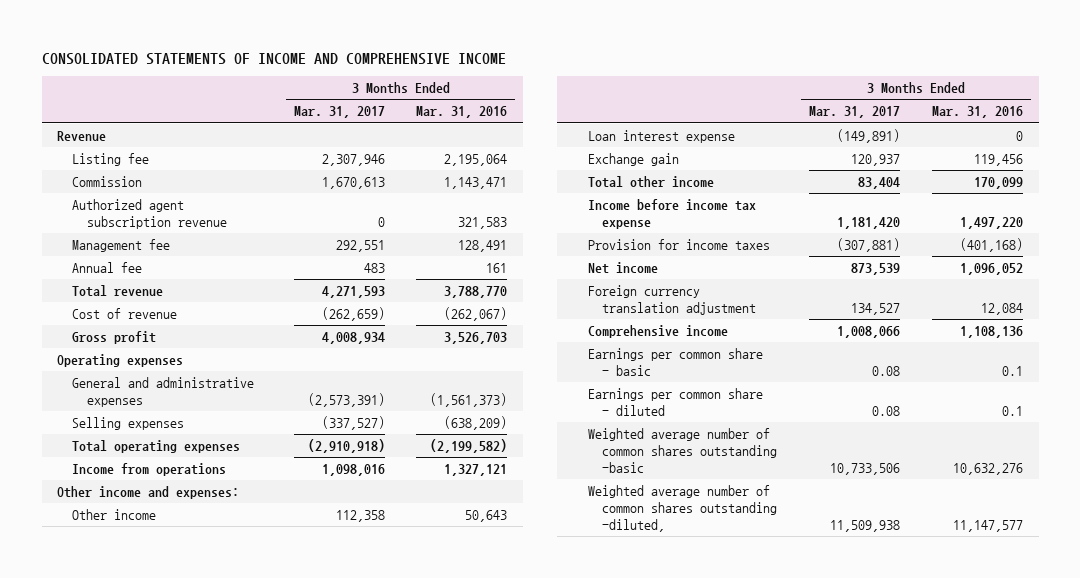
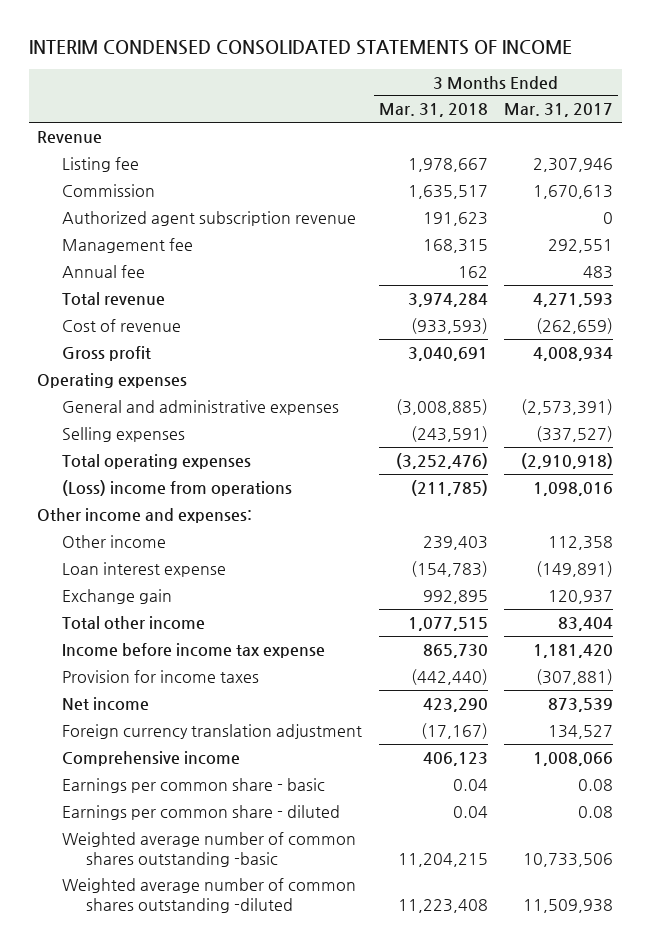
[41,52,506,65] CONSOLIDATED STATEMENTS OF INCOME AND COMPREHENSIVE INCOME -> [28,40,572,56] INTERIM CONDENSED CONSOLIDATED STATEMENTS OF INCOME
[416,106,508,119] Mar. 31, 2016 -> none
none -> [378,103,488,118] Mar. 31, 2018
[72,462,227,476] Income from operations -> [61,479,292,496] (Loss) income from operations
[587,484,778,533] Weighted average number of common shares outstanding -diluted, -> [61,877,356,913] Weighted average number of common shares outstanding -diluted

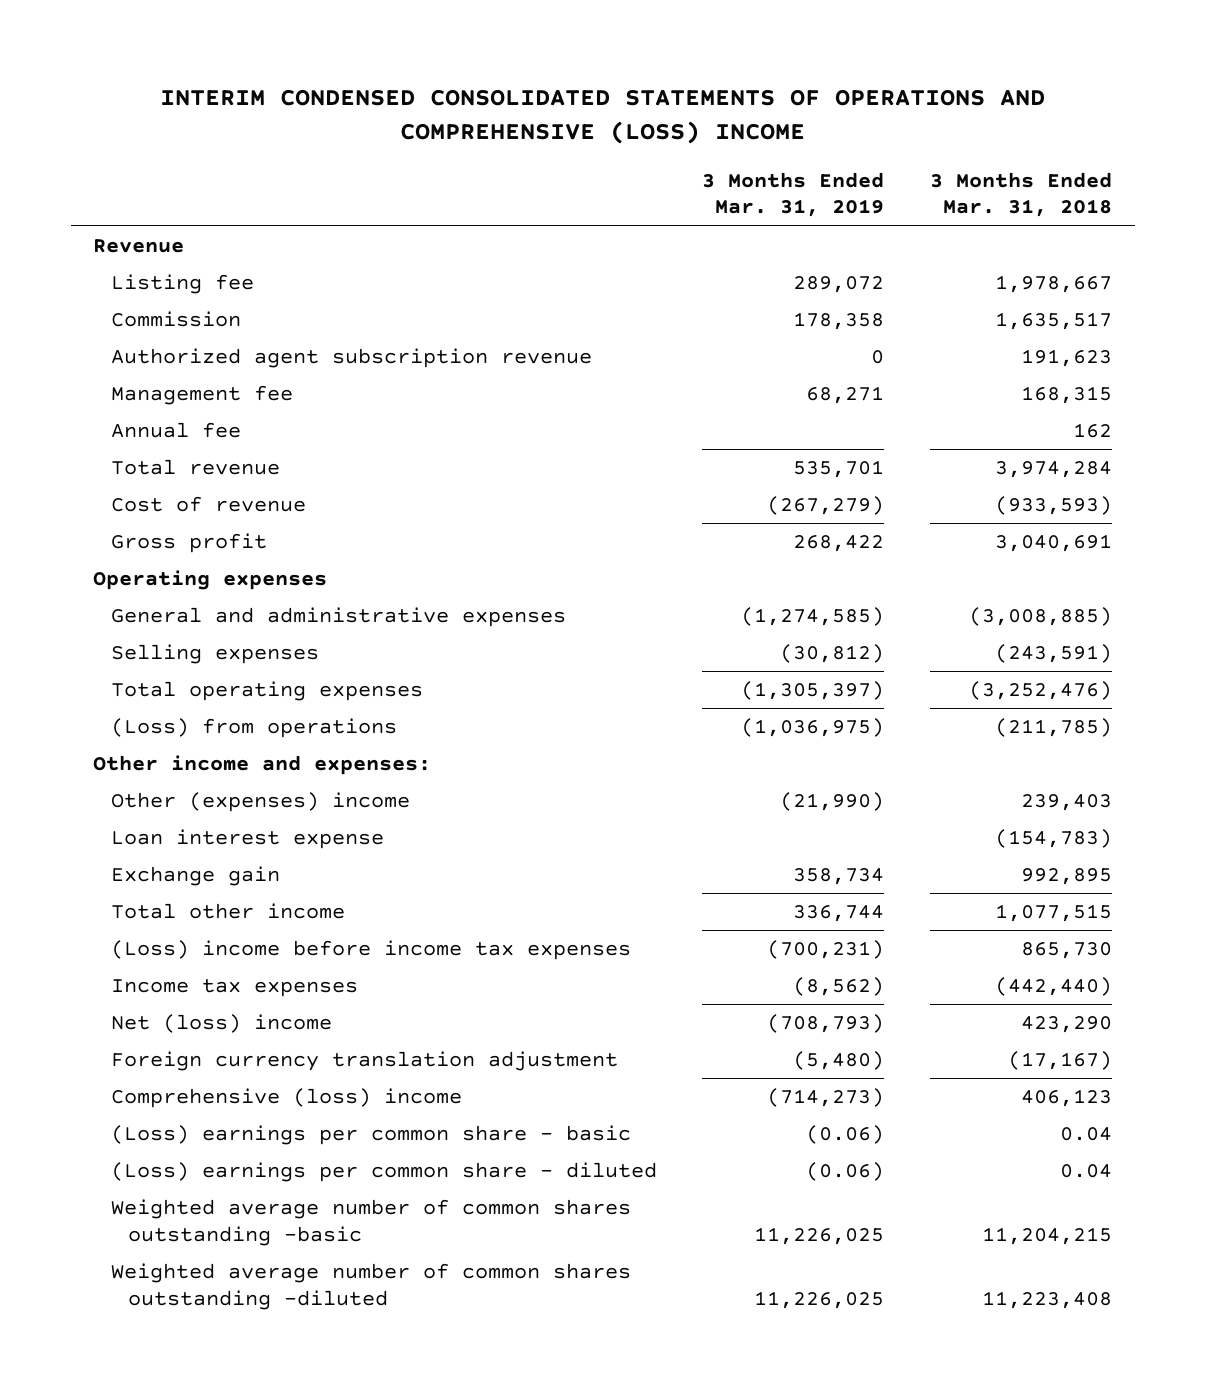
[28,40,572,56] INTERIM CONDENSED CONSOLIDATED STATEMENTS OF INCOME -> [159,88,1045,145] INTERIM CONDENSED CONSOLIDATED STATEMENTS OF OPERATIONS AND COMPREHENSIVE (LOSS) INCOME
[504,103,614,118] Mar. 31, 2017 -> none
none -> [702,171,885,218] 3 Months Ended Mar. 31, 2019
[61,479,292,496] (Loss) income from operations -> [110,718,397,739] (Loss) from operations
[61,534,166,548] Other income -> [110,792,410,813] Other (expenses) income
[61,642,325,658] Income before income tax expense -> [110,940,631,961] (Loss) income before income tax expenses
[61,669,259,683] Provision for income taxes -> [110,979,358,998] Income tax expenses
[61,696,149,711] Net income -> [110,1014,332,1034] Net (loss) income
[61,750,240,766] Comprehensive income -> [110,1088,462,1109] Comprehensive (loss) income
[61,777,325,793] Earnings per common share - basic -> [110,1125,631,1146] (Loss) earnings per common share - basic
[61,804,340,820] Earnings per common share - diluted -> [110,1162,657,1183] (Loss) earnings per common share - diluted

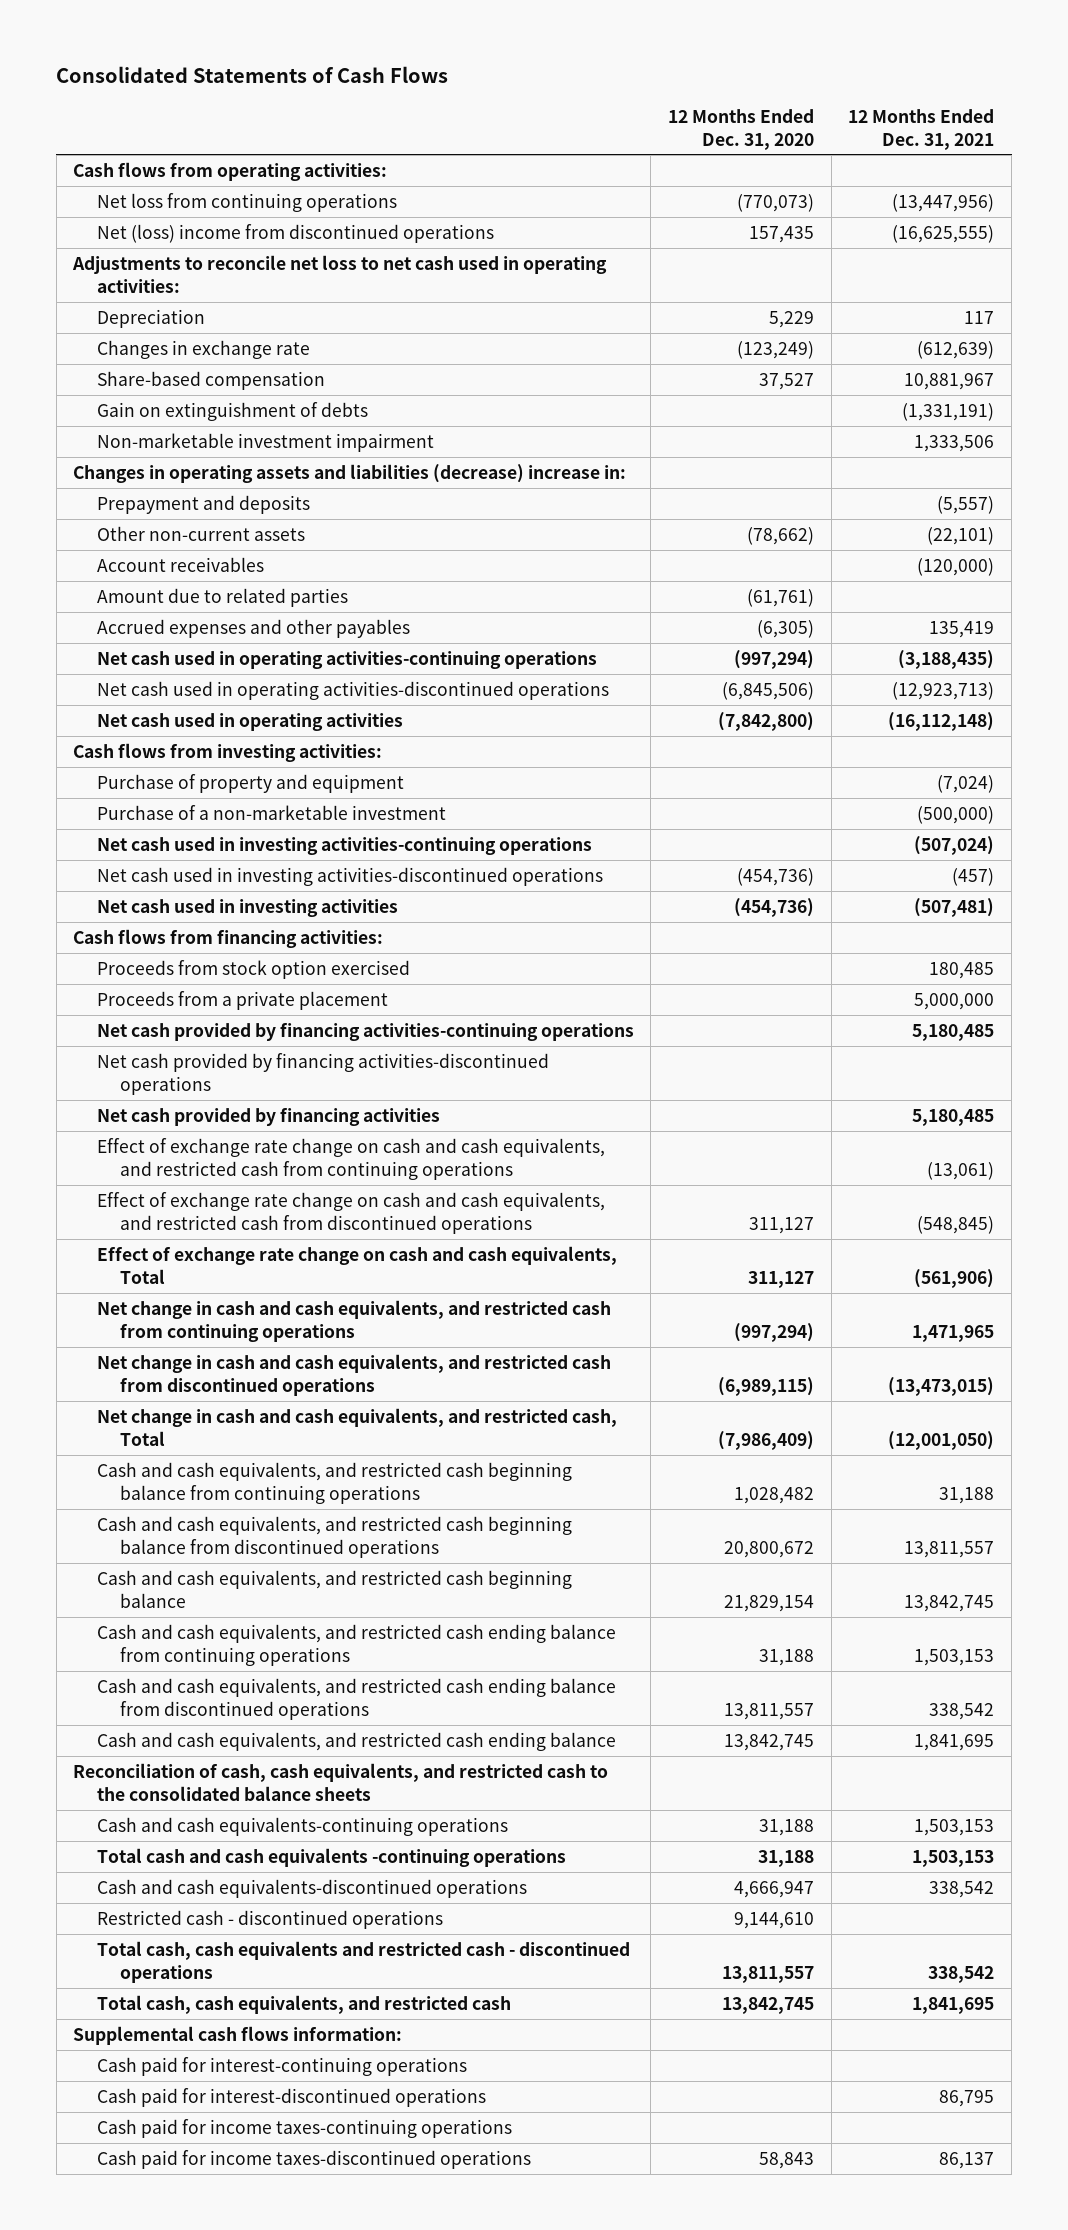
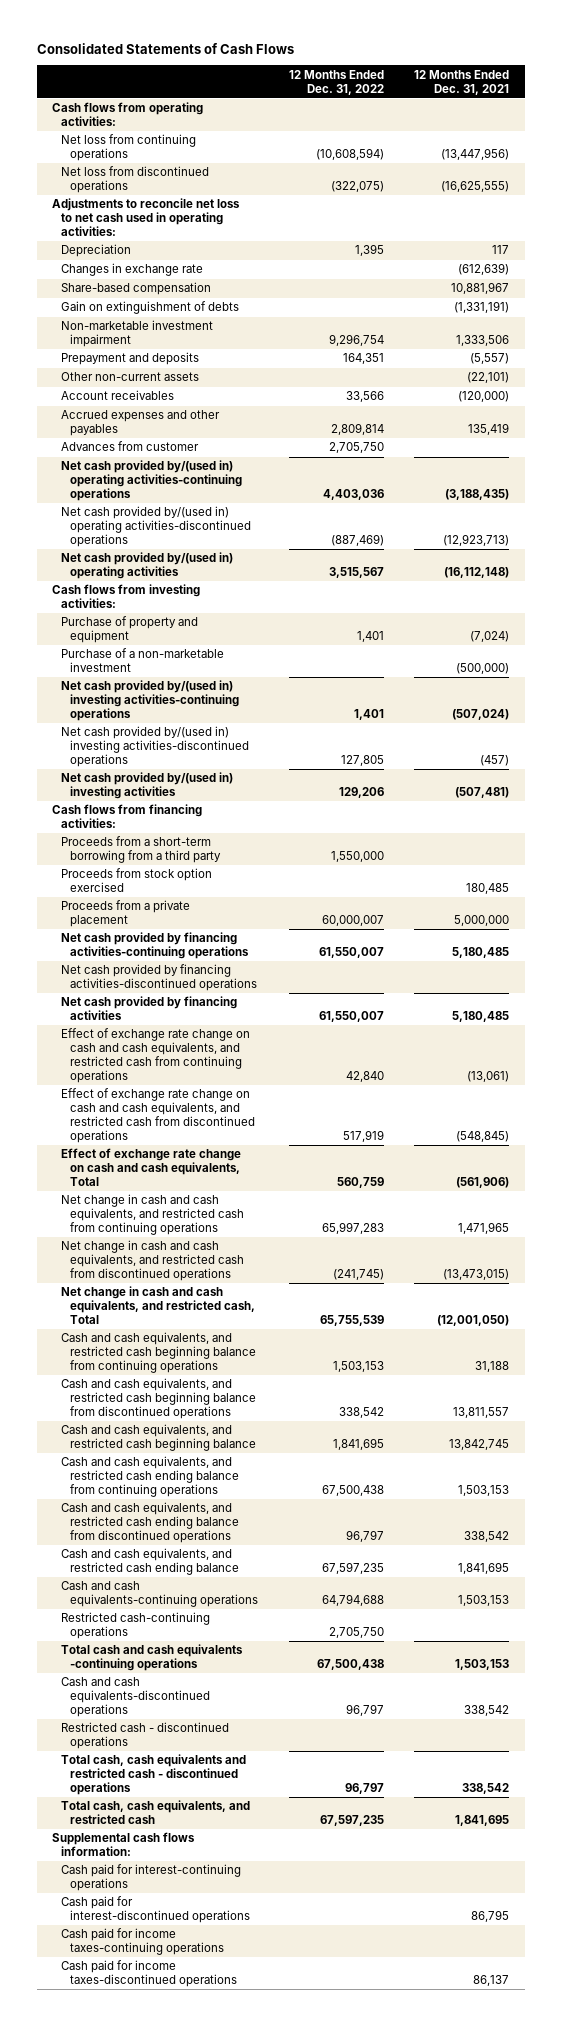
[667,108,814,150] 12 Months Ended Dec. 31, 2020 -> none
none -> [288,69,384,95] 12 Months Ended Dec. 31, 2022
[96,223,494,243] Net (loss) income from discontinued operations -> [61,166,210,194] Net loss from discontinued operations
[73,463,627,483] Changes in operating assets and liabilities (decrease) increase in: -> none
[96,587,348,607] Amount due to related parties -> none
none -> [61,441,200,452] Advances from customer
[96,650,597,669] Net cash used in operating activities-continuing operations -> [61,460,243,502] Net cash provided by/(used in) operating activities-continuing operations
[96,680,609,700] Net cash used in operating activities-discontinued operations -> [61,506,252,548] Net cash provided by/(used in) operating activities-discontinued operations
[96,712,403,731] Net cash used in operating activities -> [61,552,234,580] Net cash provided by/(used in) operating activities
[96,836,592,855] Net cash used in investing activities-continuing operations -> [61,680,240,722] Net cash provided by/(used in) investing activities-continuing operations
[96,866,603,886] Net cash used in investing activities-discontinued operations -> [61,726,250,768] Net cash provided by/(used in) investing activities-discontinued operations
[96,898,398,917] Net cash used in investing activities -> [61,772,234,800] Net cash provided by/(used in) investing activities
none -> [61,836,222,864] Proceeds from a short-term borrowing from a third party
[73,1762,609,1801] Reconciliation of cash, cash equivalents, and restricted cash to the consolidated balance sheets -> none
none -> [61,1612,211,1640] Restricted cash-continuing operations

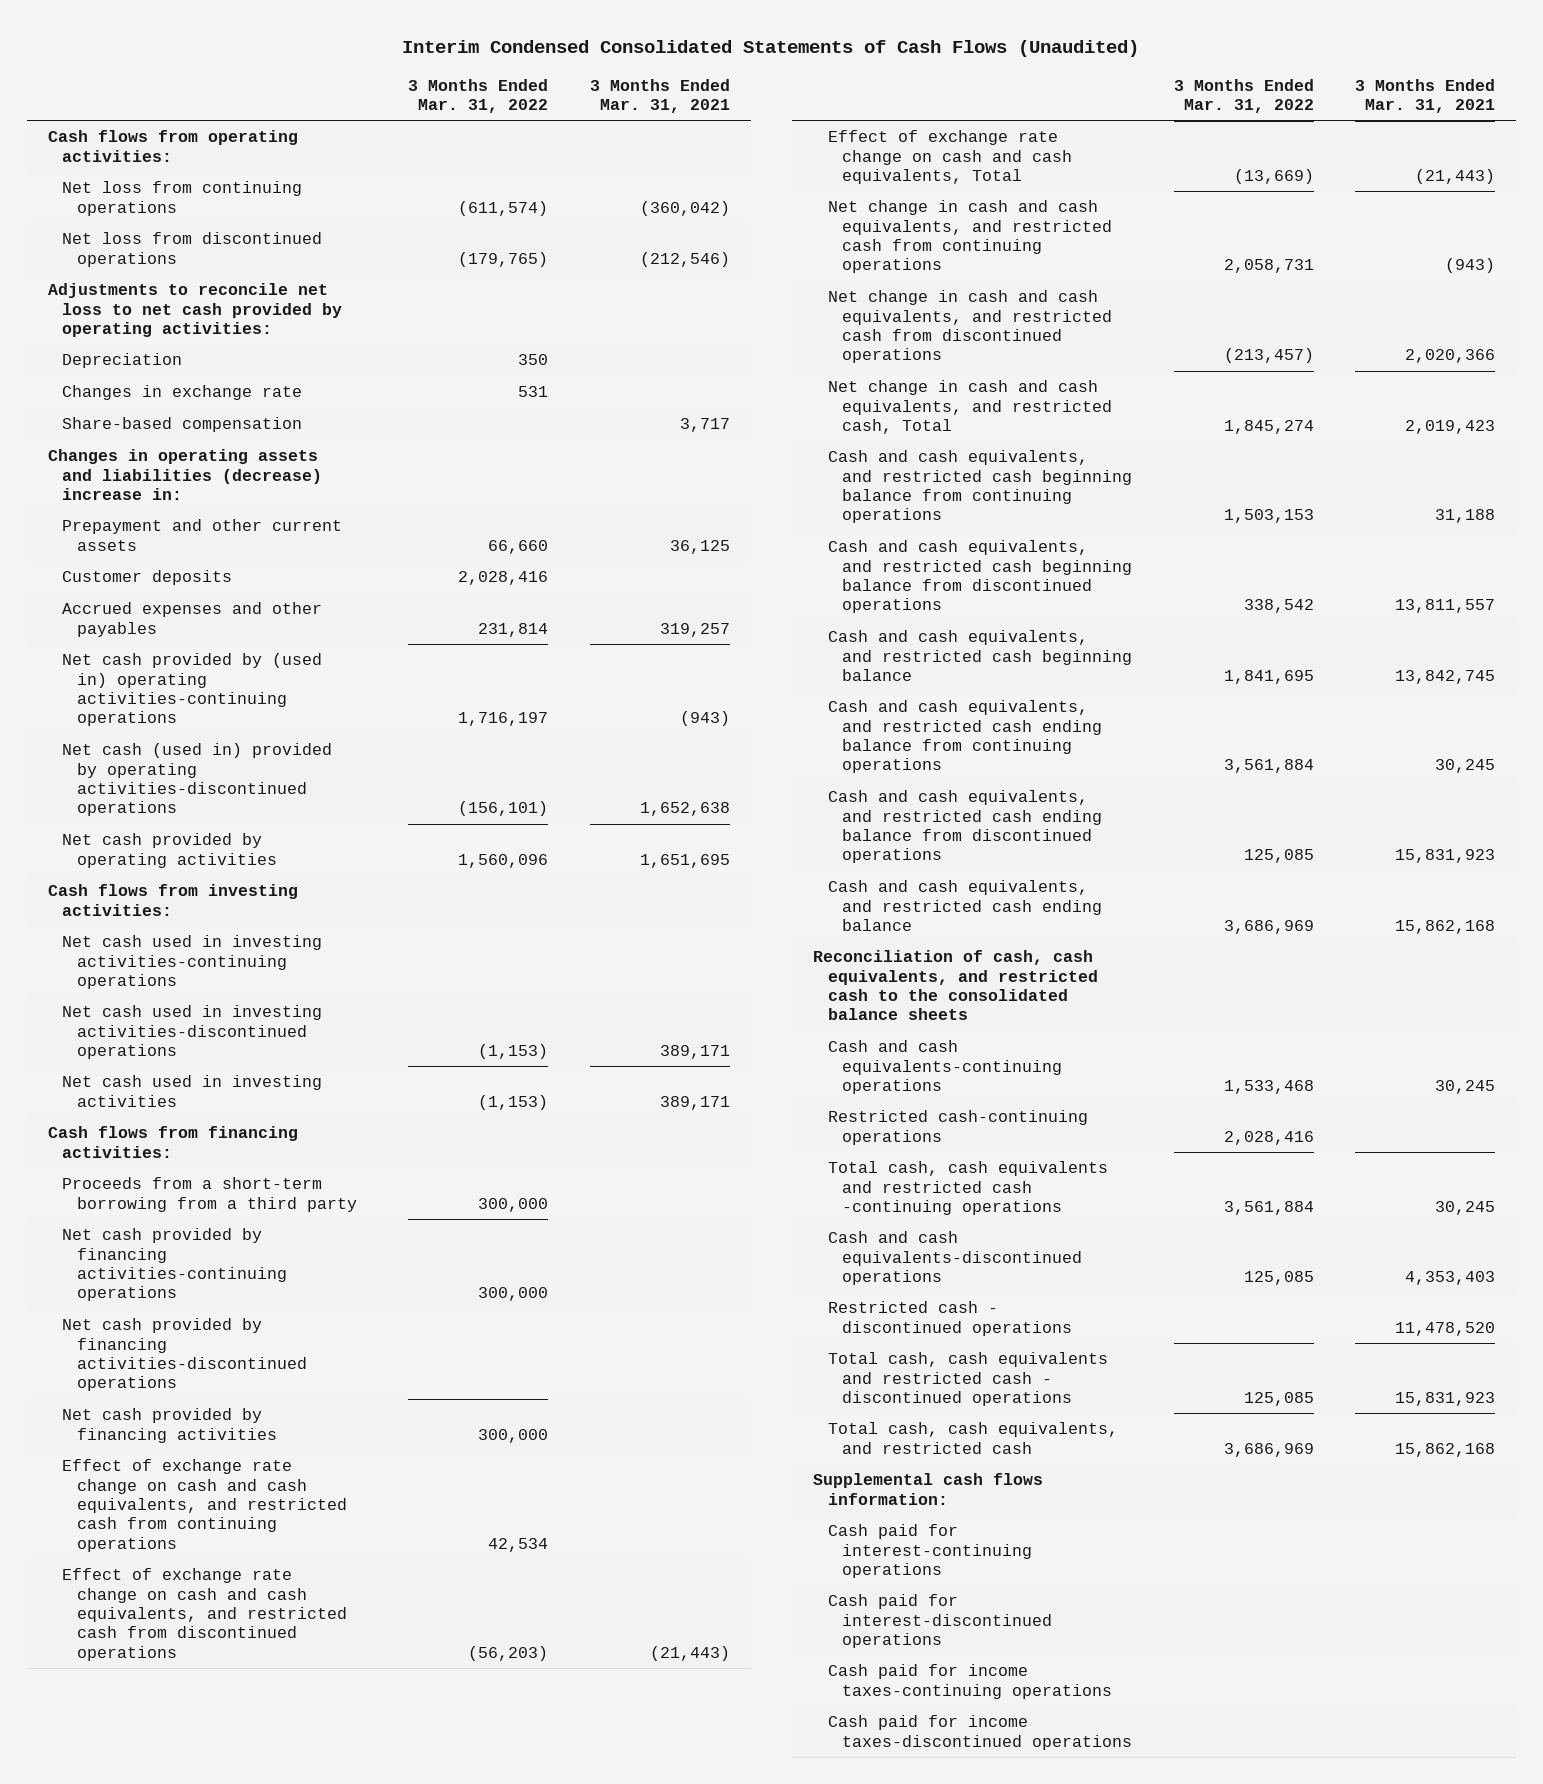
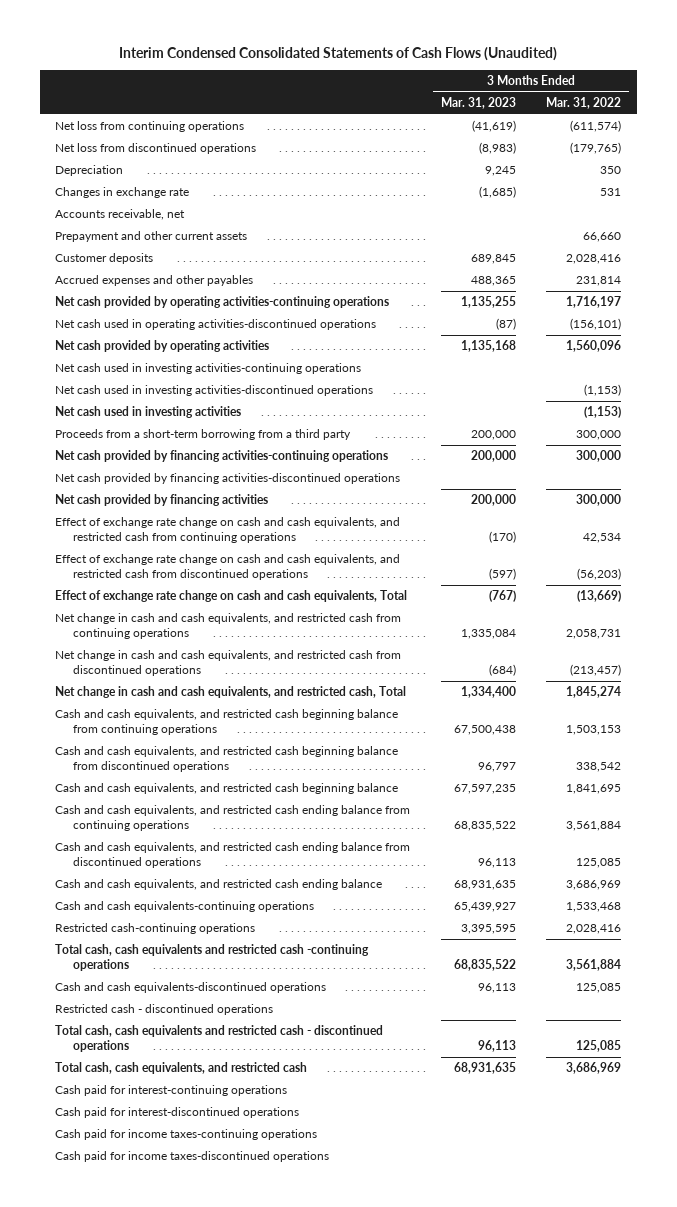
[589,78,730,114] 3 Months Ended Mar. 31, 2021 -> none
none -> [440,97,516,110] Mar. 31, 2023
[47,130,298,162] Cash flows from operating activities: -> none
[47,283,343,338] Adjustments to reconcile net loss to net cash provided by operating activities: -> none
[62,417,303,433] Share-based compensation -> none
[47,449,323,501] Changes in operating assets and liabilities (decrease) increase in: -> none
none -> [55,209,186,221] Accounts receivable, net
[62,653,323,727] Net cash provided by (used in) operating activities-continuing operations -> [55,296,390,309] Net cash provided by operating activities-continuing operations
[62,743,333,817] Net cash (used in) provided by operating activities-discontinued operations -> [55,319,377,331] Net cash used in operating activities-discontinued operations
[47,884,298,916] Cash flows from investing activities: -> none
[47,1126,298,1158] Cash flows from financing activities: -> none
[812,950,1098,1021] Reconciliation of cash, cash equivalents, and restricted cash to the consolidated balance sheets -> none
[812,1473,1043,1505] Supplemental cash flows information: -> none

